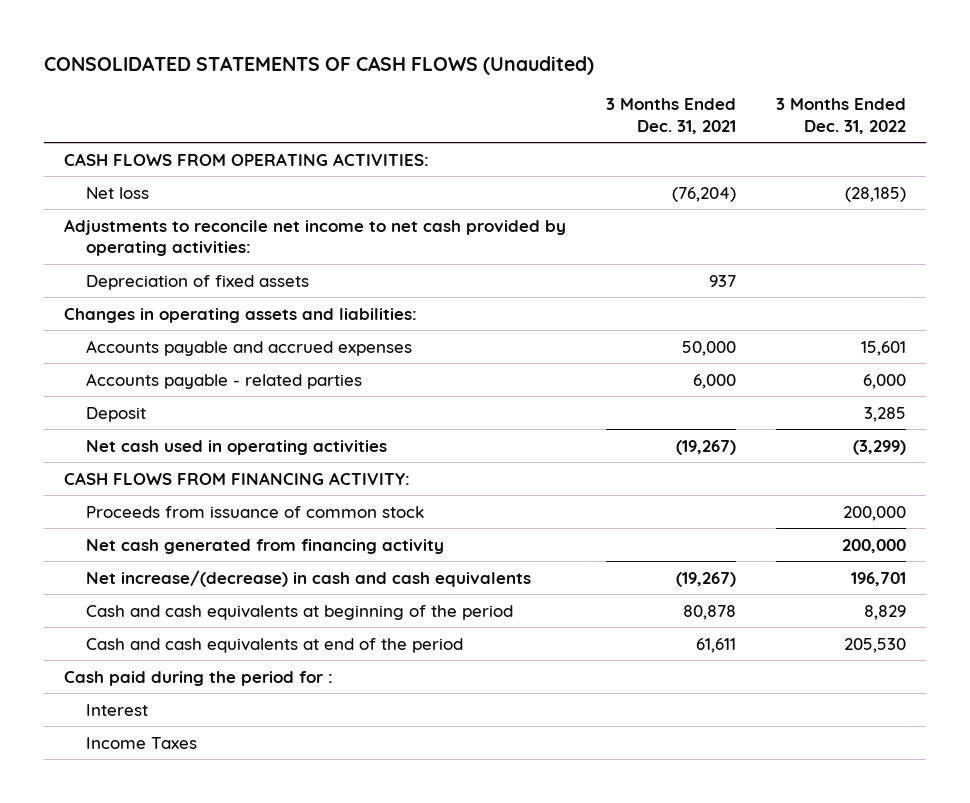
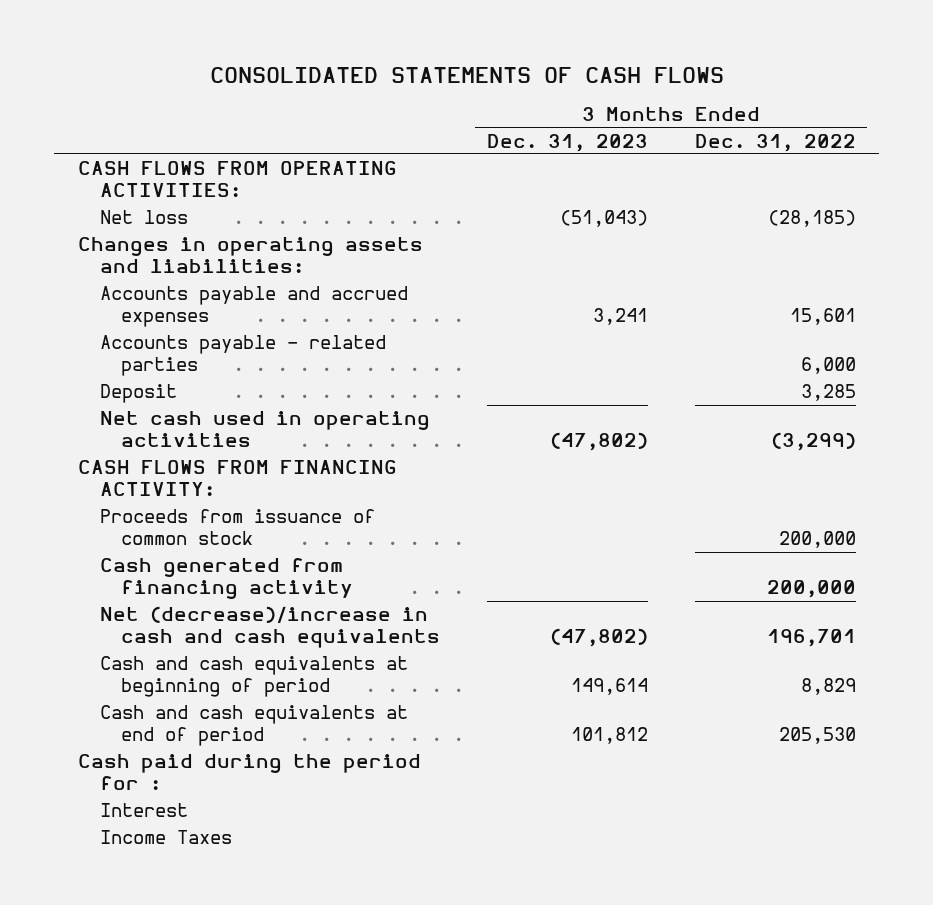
[44,55,595,75] CONSOLIDATED STATEMENTS OF CASH FLOWS (Unaudited) -> [209,66,724,83] CONSOLIDATED STATEMENTS OF CASH FLOWS
[606,98,737,134] 3 Months Ended Dec. 31, 2021 -> none
none -> [487,133,649,152] Dec. 31, 2023
[64,218,567,257] Adjustments to reconcile net income to net cash provided by operating activities: -> none
[85,274,309,290] Depreciation of fixed assets -> none
[85,538,444,554] Net cash generated from financing activity -> [99,558,354,600] Cash generated from financing activity
[85,569,531,587] Net increase/(decrease) in cash and cash equivalents -> [99,606,441,649] Net (decrease)/increase in cash and cash equivalents
[85,604,513,620] Cash and cash equivalents at beginning of the period -> [99,656,408,698] Cash and cash equivalents at beginning of period
[85,637,463,653] Cash and cash equivalents at end of the period -> [99,705,408,747] Cash and cash equivalents at end of period

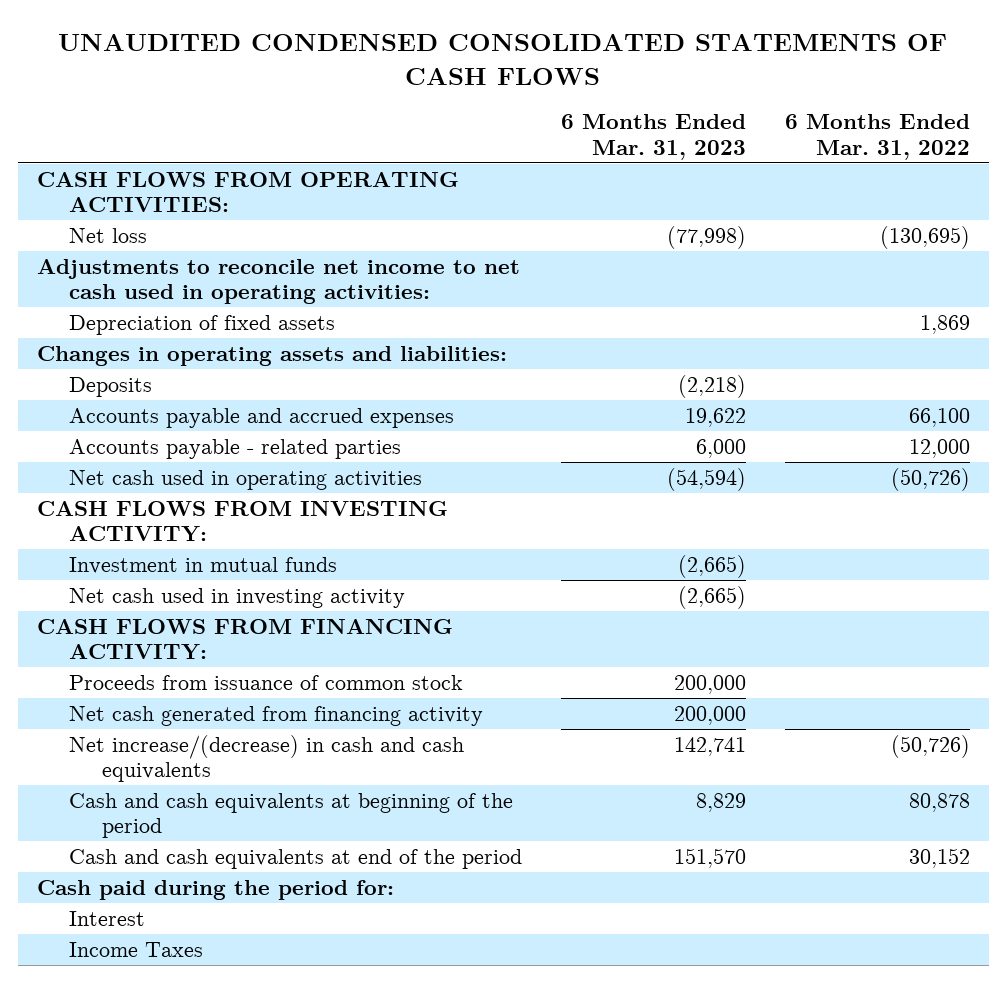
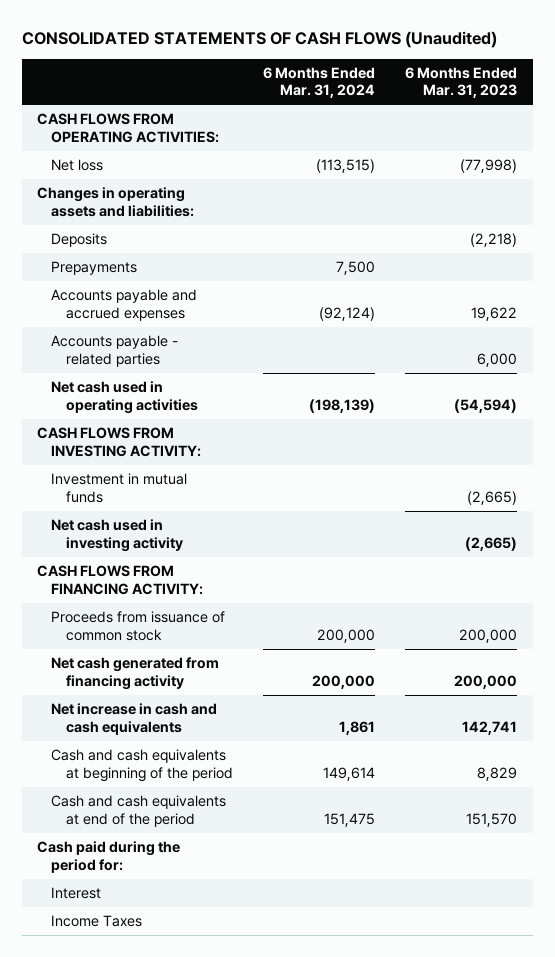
[58,34,948,85] UNAUDITED CONDENSED CONSOLIDATED STATEMENTS OF CASH FLOWS -> [21,31,497,49] CONSOLIDATED STATEMENTS OF CASH FLOWS (Unaudited)
[784,114,970,160] 6 Months Ended Mar. 31, 2022 -> none
none -> [262,66,375,99] 6 Months Ended Mar. 31, 2024
[37,258,521,305] Adjustments to reconcile net income to net cash used in operating activities: -> none
[69,314,336,335] Depreciation of fixed assets -> none
none -> [51,261,138,276] Prepayments
[69,734,465,783] Net increase/(decrease) in cash and cash equivalents -> [51,703,218,735] Net increase in cash and cash equivalents

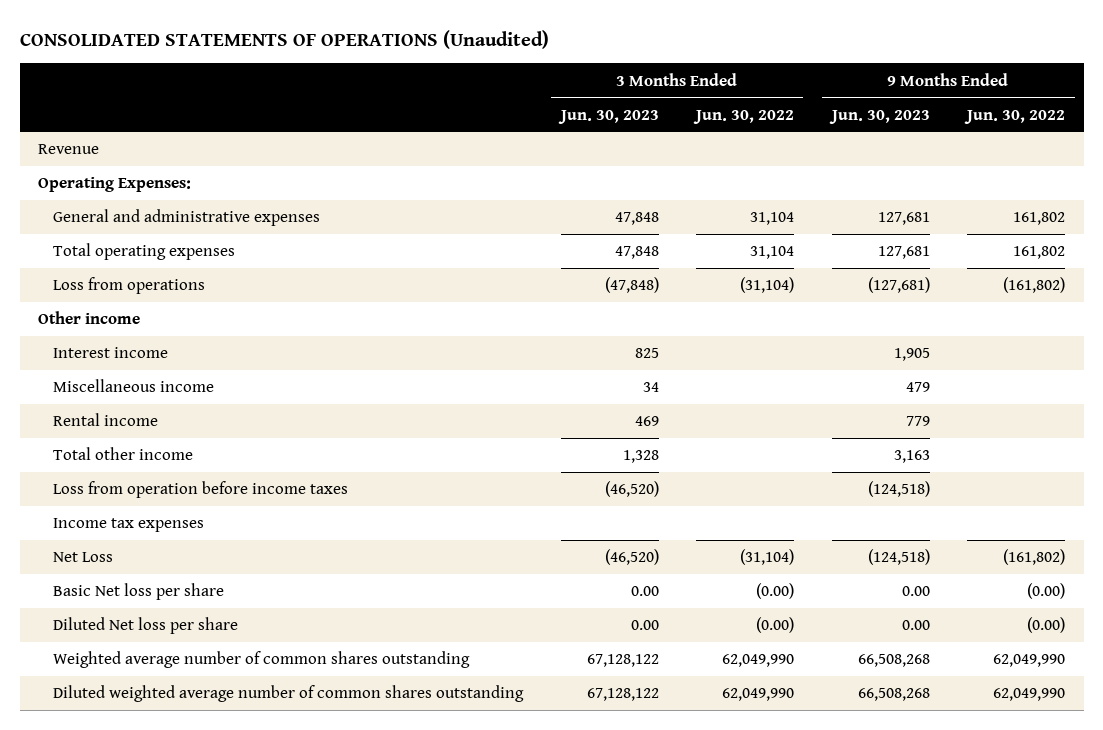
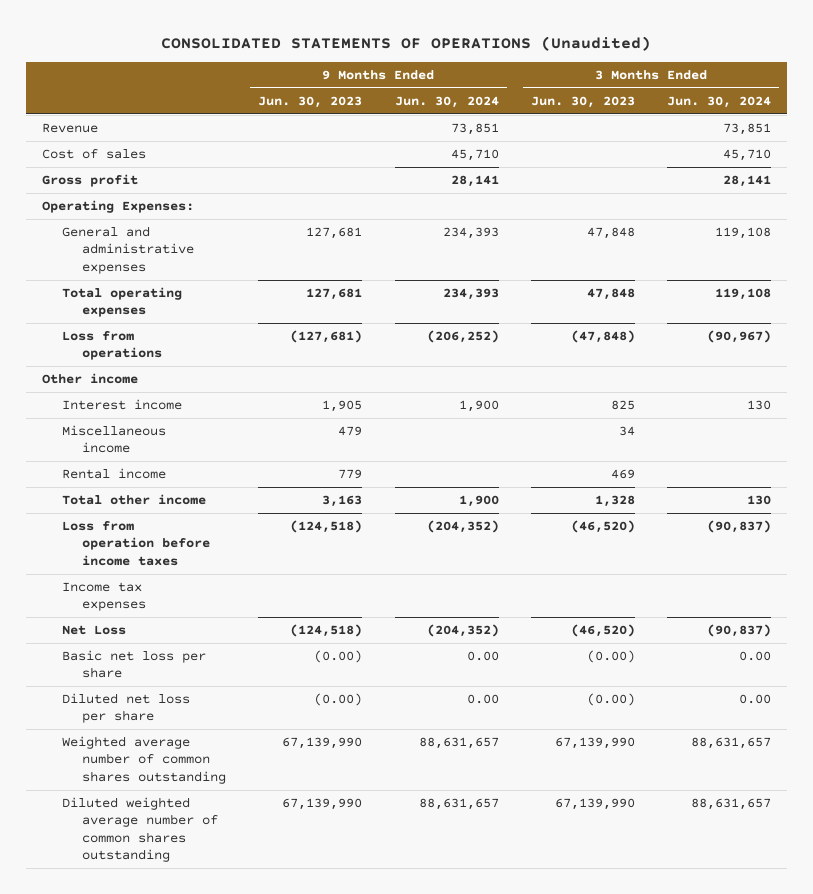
[693,109,795,124] Jun. 30, 2022 -> none
[964,109,1066,124] Jun. 30, 2022 -> none
none -> [394,96,499,109] Jun. 30, 2024
none -> [667,96,772,109] Jun. 30, 2024
none -> [41,149,146,160] Cost of sales
none -> [41,174,138,188] Gross profit
[52,583,224,601] Basic Net loss per share -> [61,650,206,679] Basic net loss per share
[630,586,659,597] 0.00 -> [586,650,635,664] (0.00)
[901,586,930,597] 0.00 -> [314,650,363,664] (0.00)
[52,617,238,635] Diluted Net loss per share -> [61,693,190,724] Diluted net loss per share
[630,620,659,631] 0.00 -> [586,693,635,707] (0.00)
[901,620,930,631] 0.00 -> [314,693,363,707] (0.00)
[586,654,659,668] 67,128,122 -> [554,737,635,750] 67,139,990
[857,654,930,668] 66,508,268 -> [282,737,363,750] 67,139,990
[586,688,659,702] 67,128,122 -> [554,798,635,811] 67,139,990
[857,688,930,702] 66,508,268 -> [282,798,363,811] 67,139,990

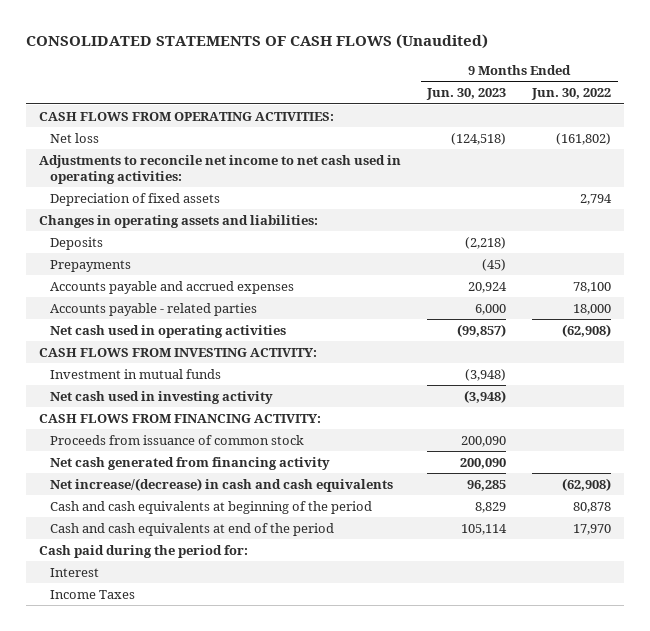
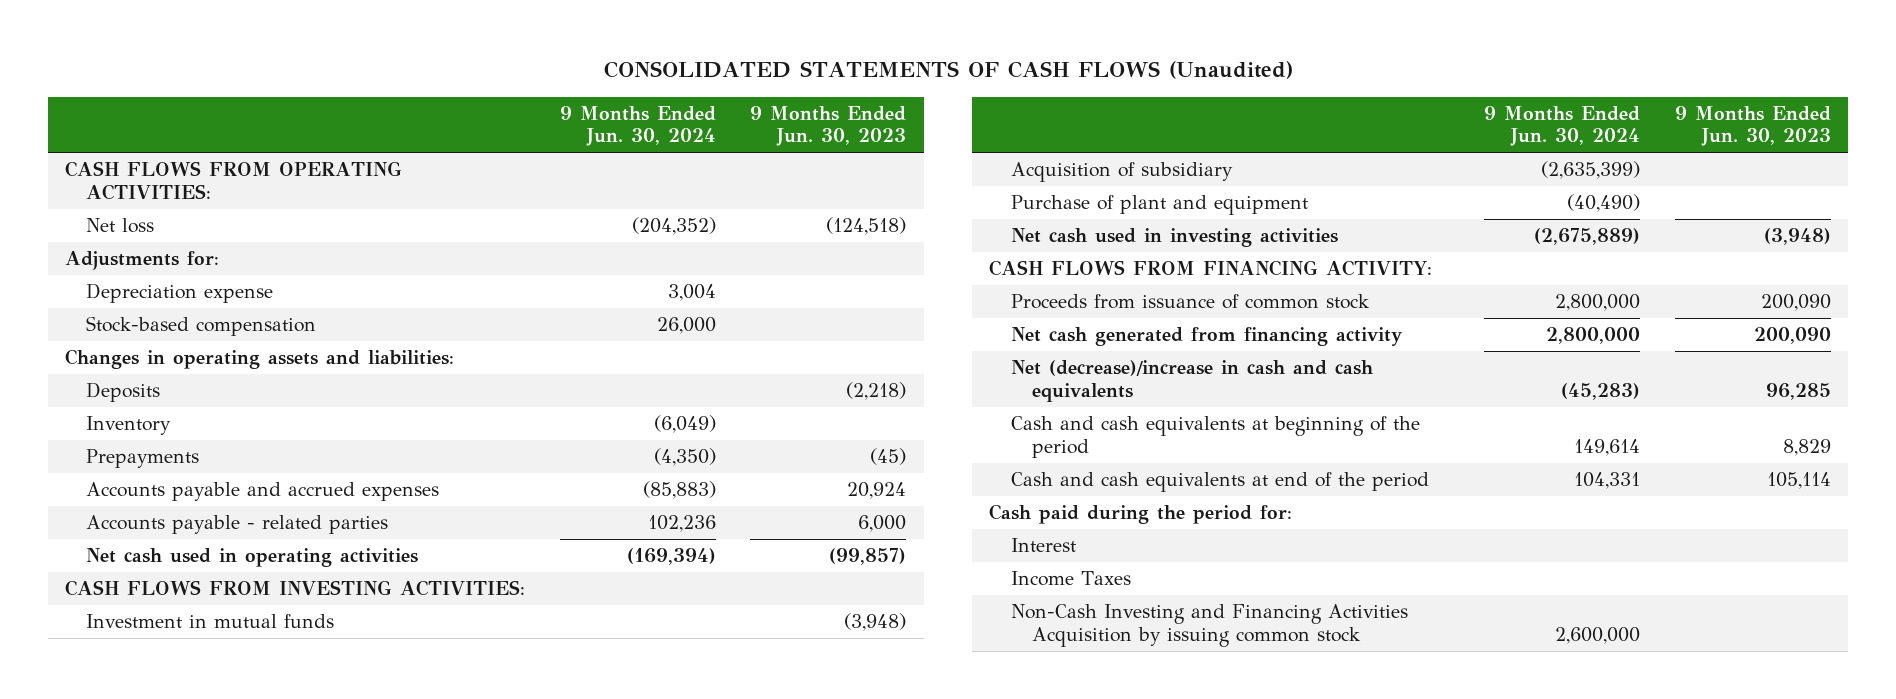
[531,88,612,101] Jun. 30, 2022 -> none
none -> [559,106,716,147] 9 Months Ended Jun. 30, 2024
[39,154,402,184] Adjustments to reconcile net income to net cash used in operating activities: -> [64,251,219,271] Adjustments for:
[49,192,220,206] Depreciation of fixed assets -> [86,283,274,304] Depreciation expense
none -> [86,316,317,337] Stock-based compensation
none -> [86,416,172,436] Inventory
[39,347,318,357] CASH FLOWS FROM INVESTING ACTIVITY: -> [64,580,525,597] CASH FLOWS FROM INVESTING ACTIVITIES:
none -> [1010,162,1233,183] Acquisition of subsidiary
none -> [1010,195,1308,216] Purchase of plant and equipment
[49,390,273,404] Net cash used in investing activity -> [1010,228,1338,248] Net cash used in investing activities
[49,477,393,492] Net increase/(decrease) in cash and cash equivalents -> [1010,360,1373,402] Net (decrease)/increase in cash and cash equivalents
none -> [1010,604,1408,647] Non-Cash Investing and Financing Activities Acquisition by issuing common stock

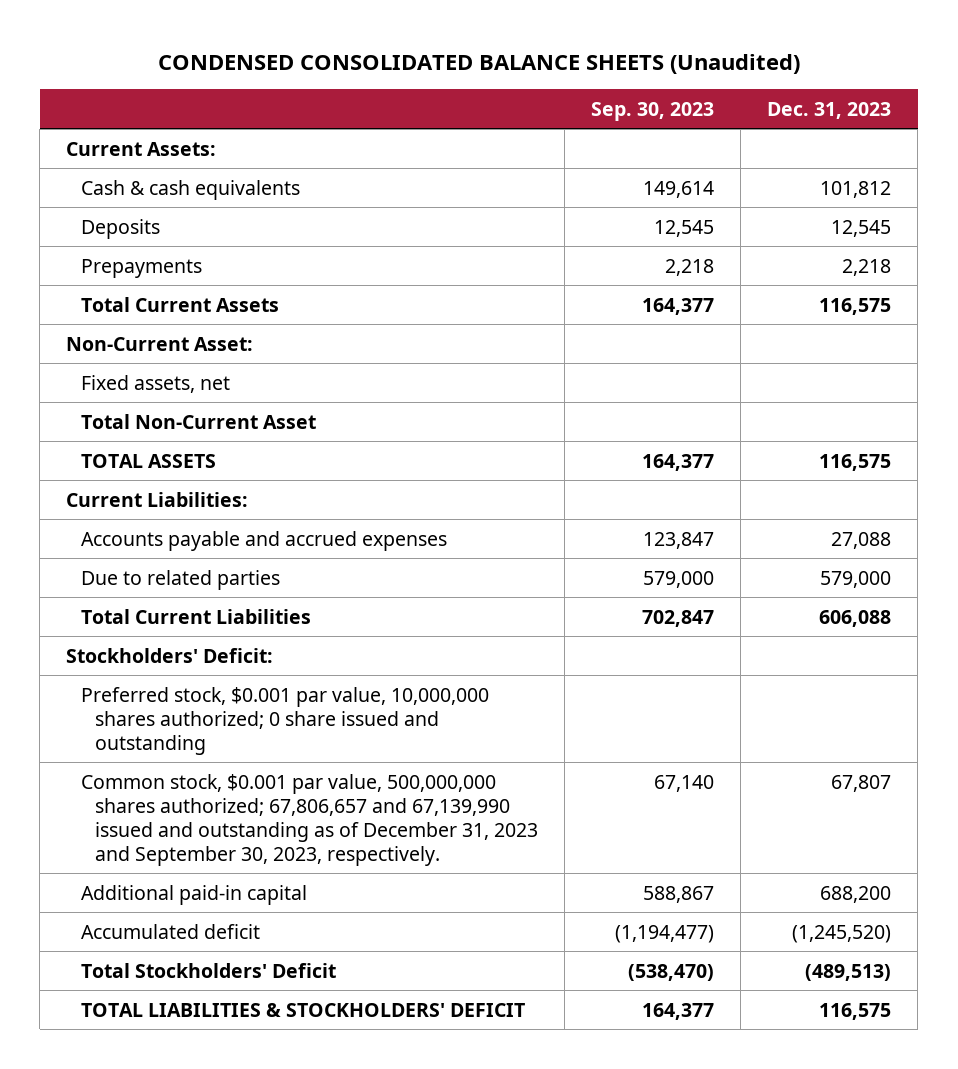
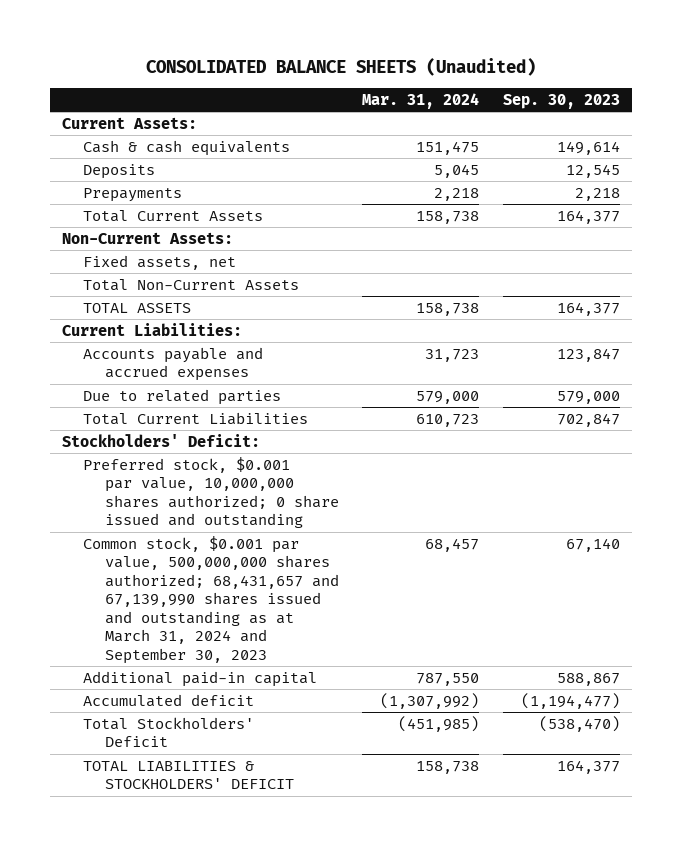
[157,53,800,74] CONDENSED CONSOLIDATED BALANCE SHEETS (Unaudited) -> [146,58,537,77] CONSOLIDATED BALANCE SHEETS (Unaudited)
[767,101,892,119] Dec. 31, 2023 -> none
none -> [362,92,480,109] Mar. 31, 2024
[66,336,254,351] Non-Current Asset: -> [62,231,234,244] Non-Current Assets:
[80,413,316,429] Total Non-Current Asset -> [83,278,300,291] Total Non-Current Assets
[80,773,539,866] Common stock, $0.001 par value, 500,000,000 shares authorized; 67,806,657 and 67,139,990 issued and outstanding as of December 31, 2023 and September 30, 2023, respectively. -> [83,535,339,664] Common stock, $0.001 par value, 500,000,000 shares authorized; 68,431,657 and 67,139,990 shares issued and outstanding as at March 31, 2024 and September 30, 2023

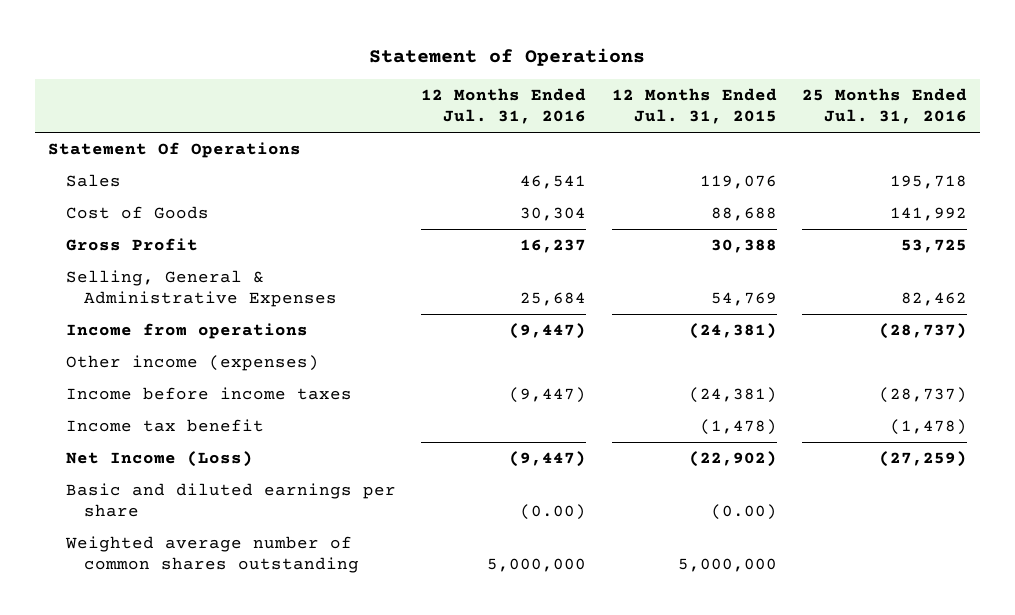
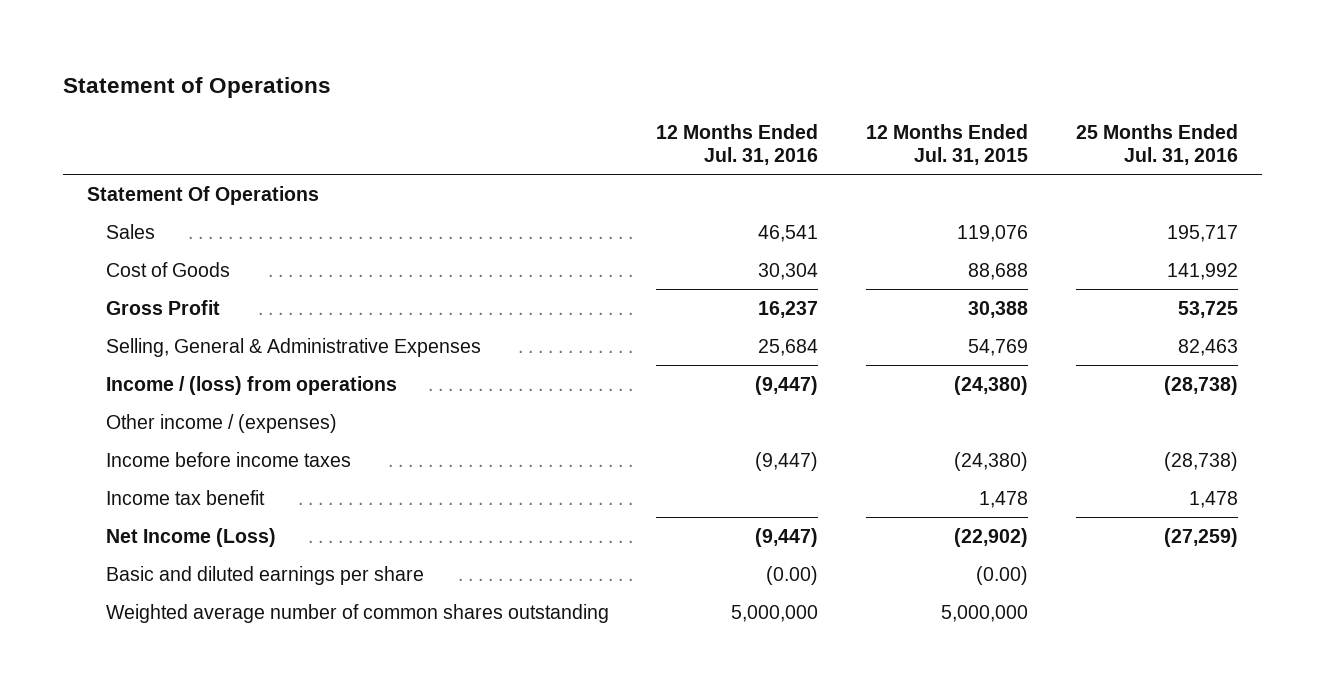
[890,174,968,189] 195,718 -> [1166,224,1238,242] 195,717
[901,292,968,307] 82,462 -> [1177,338,1238,356] 82,463
[65,322,308,339] Income from operations -> [105,375,397,395] Income / (loss) from operations
[688,322,777,339] (24,381) -> [954,375,1029,395] (24,380)
[879,322,968,339] (28,737) -> [1163,375,1238,395] (28,738)
[65,354,319,371] Other income (expenses) -> [105,413,337,433] Other income / (expenses)
[688,386,777,403] (24,381) -> [954,451,1029,471] (24,380)
[879,386,968,403] (28,737) -> [1163,451,1238,471] (28,738)
[699,418,777,435] (1,478) -> [979,490,1029,508] 1,478
[890,418,968,435] (1,478) -> [1188,490,1238,508] 1,478

